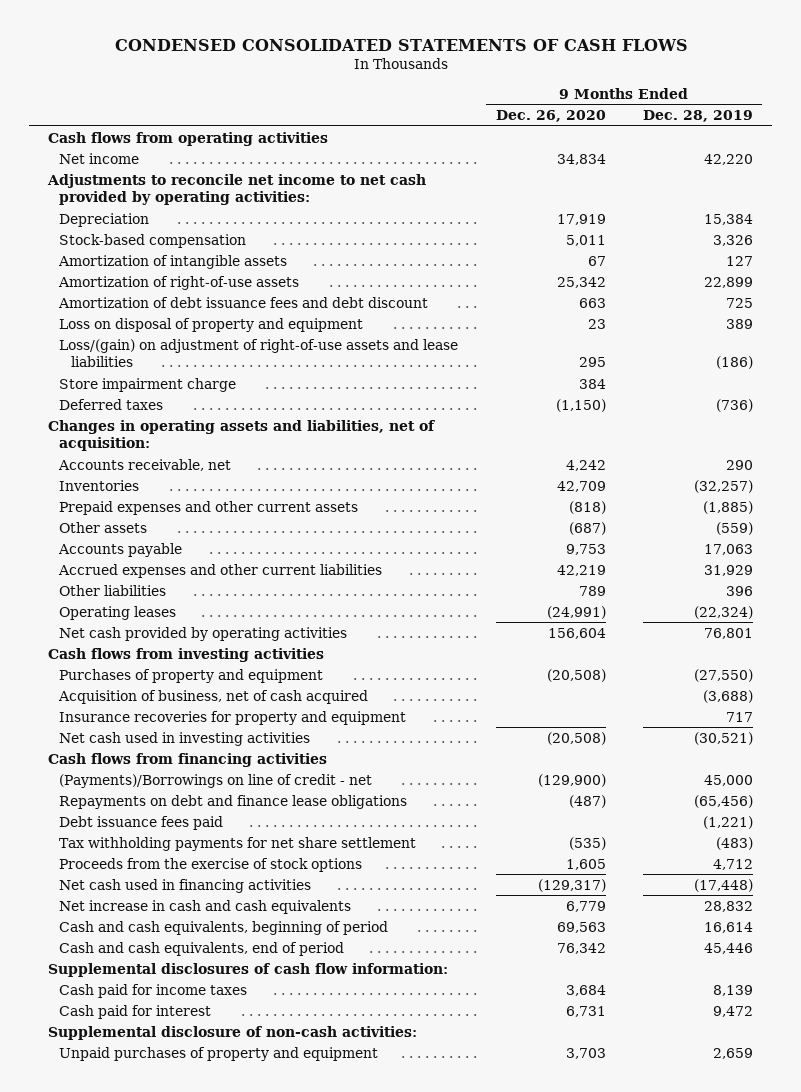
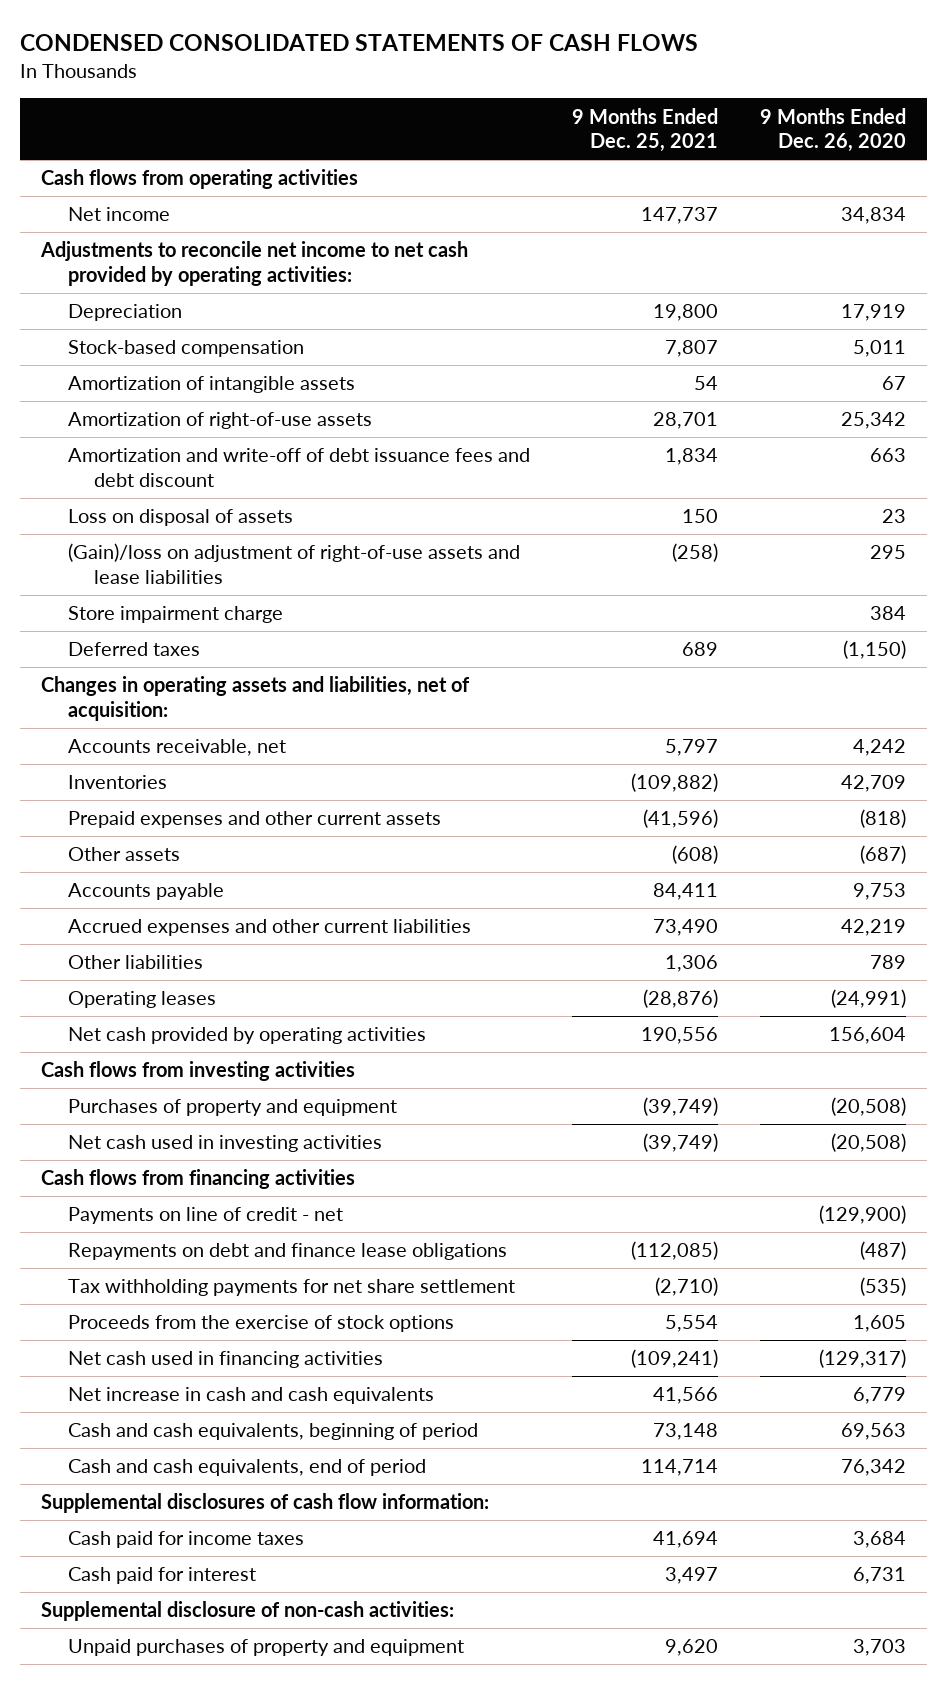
[643,110,754,123] Dec. 28, 2019 -> none
none -> [572,107,719,153] 9 Months Ended Dec. 25, 2021
[58,296,429,308] Amortization of debt issuance fees and debt discount -> [67,448,530,488] Amortization and write-off of debt issuance fees and debt discount
[59,317,364,332] Loss on disposal of property and equipment -> [67,509,293,527] Loss on disposal of assets
[59,338,459,368] Loss/(gain) on adjustment of right-of-use assets and lease liabilities -> [67,543,520,585] (Gain)/loss on adjustment of right-of-use assets and lease liabilities
[58,689,369,704] Acquisition of business, net of cash acquired -> none
[59,710,407,725] Insurance recoveries for property and equipment -> none
[59,773,373,788] (Payments)/Borrowings on line of credit - net -> [67,1207,343,1225] Payments on line of credit - net
[59,815,224,830] Debt issuance fees paid -> none

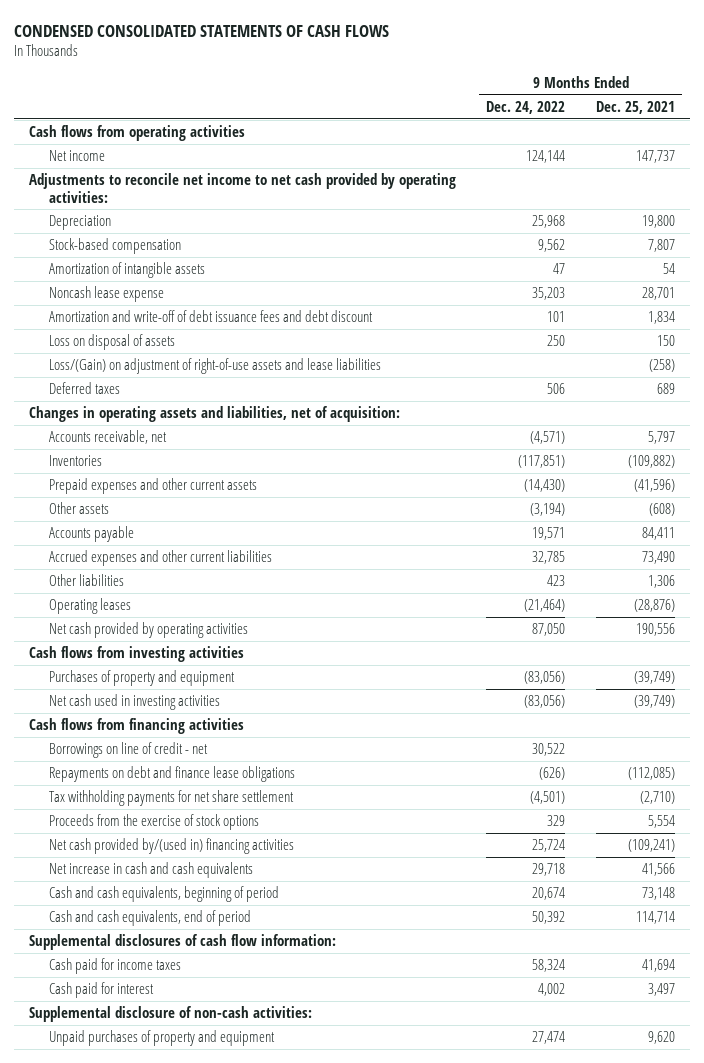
[760,107,907,153] 9 Months Ended Dec. 26, 2020 -> none
none -> [486,100,566,114] Dec. 24, 2022
[67,412,372,430] Amortization of right-of-use assets -> [48,286,164,303] Noncash lease expense
[67,606,283,624] Store impairment charge -> none
[67,543,520,585] (Gain)/loss on adjustment of right-of-use assets and lease liabilities -> [48,358,381,375] Loss/(Gain) on adjustment of right-of-use assets and lease liabilities
[67,1207,343,1225] Payments on line of credit - net -> [48,742,208,759] Borrowings on line of credit - net
[67,1351,383,1369] Net cash used in financing activities -> [48,838,294,855] Net cash provided by/(used in) financing activities

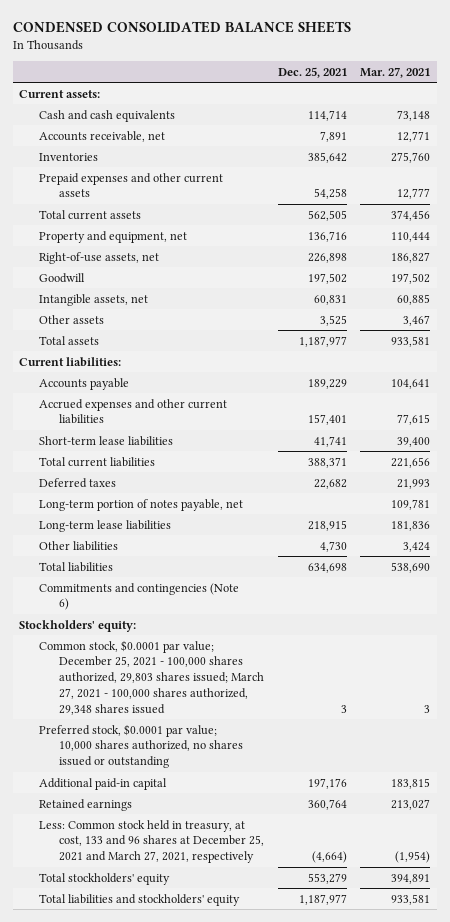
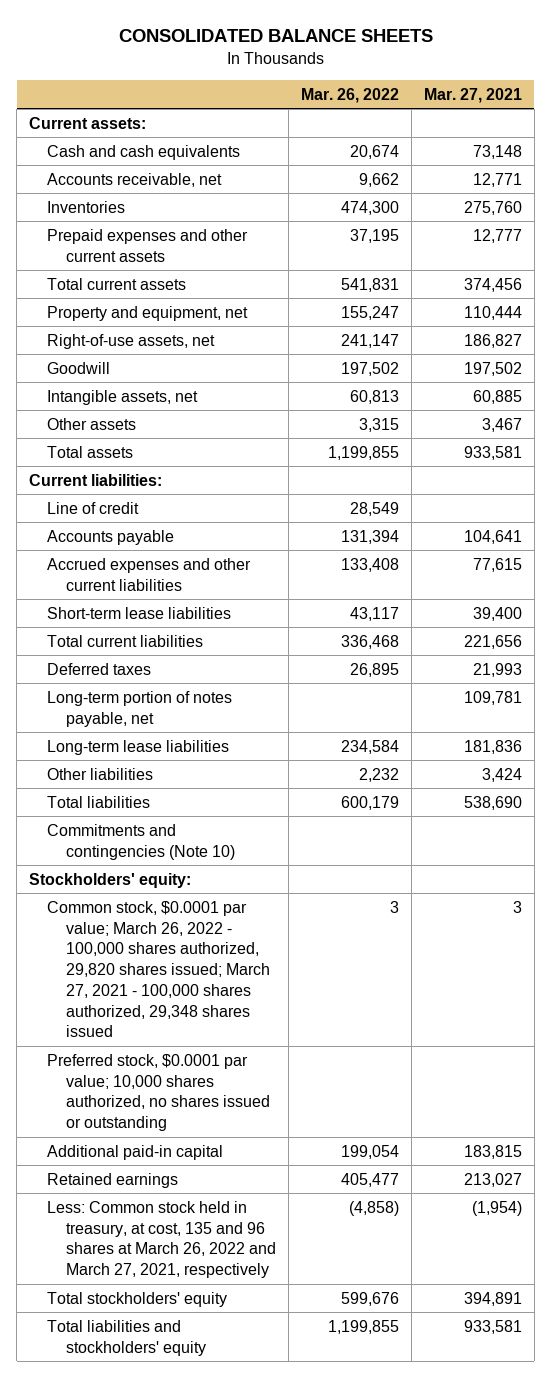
[12,20,351,33] CONDENSED CONSOLIDATED BALANCE SHEETS -> [118,28,433,42] CONSOLIDATED BALANCE SHEETS
[277,66,347,78] Dec. 25, 2021 -> none
none -> [300,87,399,103] Mar. 26, 2022
none -> [47,501,140,514] Line of credit
[39,582,240,611] Commitments and contingencies (Note 6) -> [47,823,235,860] Commitments and contingencies (Note 10)
[39,639,265,715] Common stock, $0.0001 par value; December 25, 2021 - 100,000 shares authorized, 29,803 shares issued; March 27, 2021 - 100,000 shares authorized, 29,348 shares issued -> [47,900,270,1038] Common stock, $0.0001 par value; March 26, 2022 - 100,000 shares authorized, 29,820 shares issued; March 27, 2021 - 100,000 shares authorized, 29,348 shares issued
[39,819,265,864] Less: Common stock held in treasury, at cost, 133 and 96 shares at December 25, 2021 and March 27, 2021, respectively -> [47,1200,276,1279] Less: Common stock held in treasury, at cost, 135 and 96 shares at March 26, 2022 and March 27, 2021, respectively

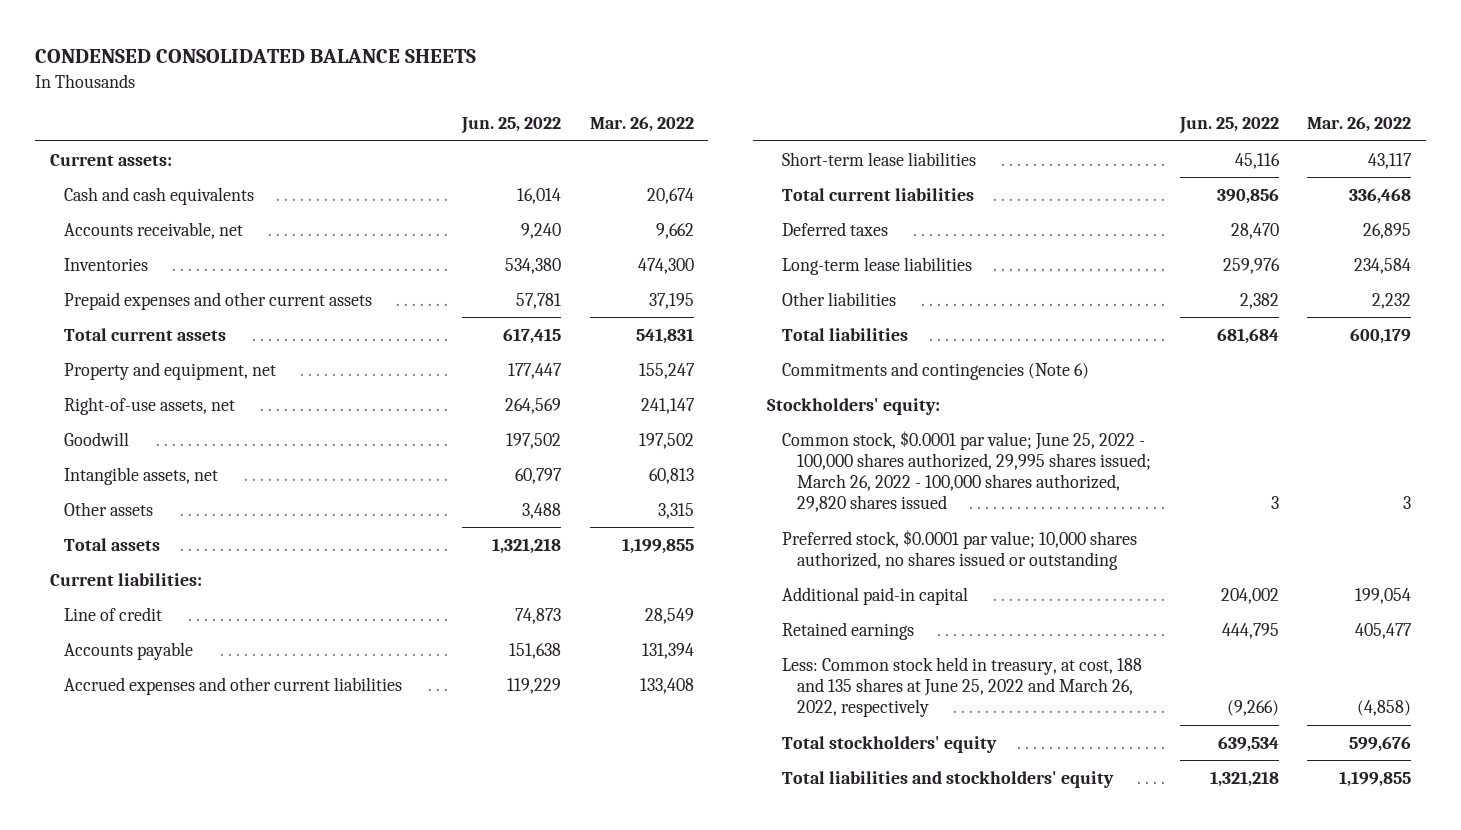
[118,28,433,42] CONSOLIDATED BALANCE SHEETS -> [35,49,477,64] CONDENSED CONSOLIDATED BALANCE SHEETS
[423,87,522,103] Mar. 27, 2021 -> none
none -> [460,117,561,135] Jun. 25, 2022
[47,690,233,727] Long-term portion of notes payable, net -> none
[47,823,235,860] Commitments and contingencies (Note 10) -> [782,361,1090,380] Commitments and contingencies (Note 6)
[47,900,270,1038] Common stock, $0.0001 par value; March 26, 2022 - 100,000 shares authorized, 29,820 shares issued; March 27, 2021 - 100,000 shares authorized, 29,348 shares issued -> [782,430,1151,513] Common stock, $0.0001 par value; June 25, 2022 - 100,000 shares authorized, 29,995 shares issued; March 26, 2022 - 100,000 shares authorized, 29,820 shares issued
[47,1200,276,1279] Less: Common stock held in treasury, at cost, 135 and 96 shares at March 26, 2022 and March 27, 2021, respectively -> [782,656,1143,718] Less: Common stock held in treasury, at cost, 188 and 135 shares at June 25, 2022 and March 26, 2022, respectively

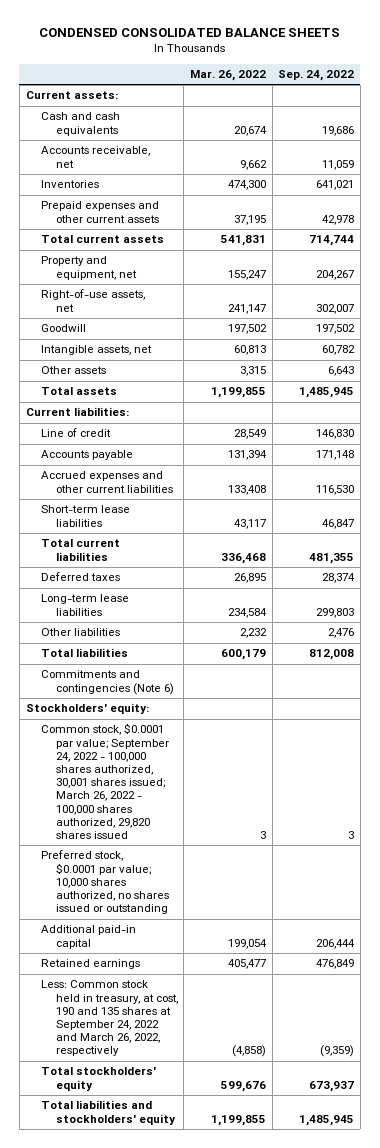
[460,117,561,135] Jun. 25, 2022 -> none
none -> [278,70,355,82] Sep. 24, 2022
[782,430,1151,513] Common stock, $0.0001 par value; June 25, 2022 - 100,000 shares authorized, 29,995 shares issued; March 26, 2022 - 100,000 shares authorized, 29,820 shares issued -> [40,723,169,839] Common stock, $0.0001 par value; September 24, 2022 - 100,000 shares authorized, 30,001 shares issued; March 26, 2022 - 100,000 shares authorized, 29,820 shares issued
[782,656,1143,718] Less: Common stock held in treasury, at cost, 188 and 135 shares at June 25, 2022 and March 26, 2022, respectively -> [40,980,178,1057] Less: Common stock held in treasury, at cost, 190 and 135 shares at September 24, 2022 and March 26, 2022, respectively

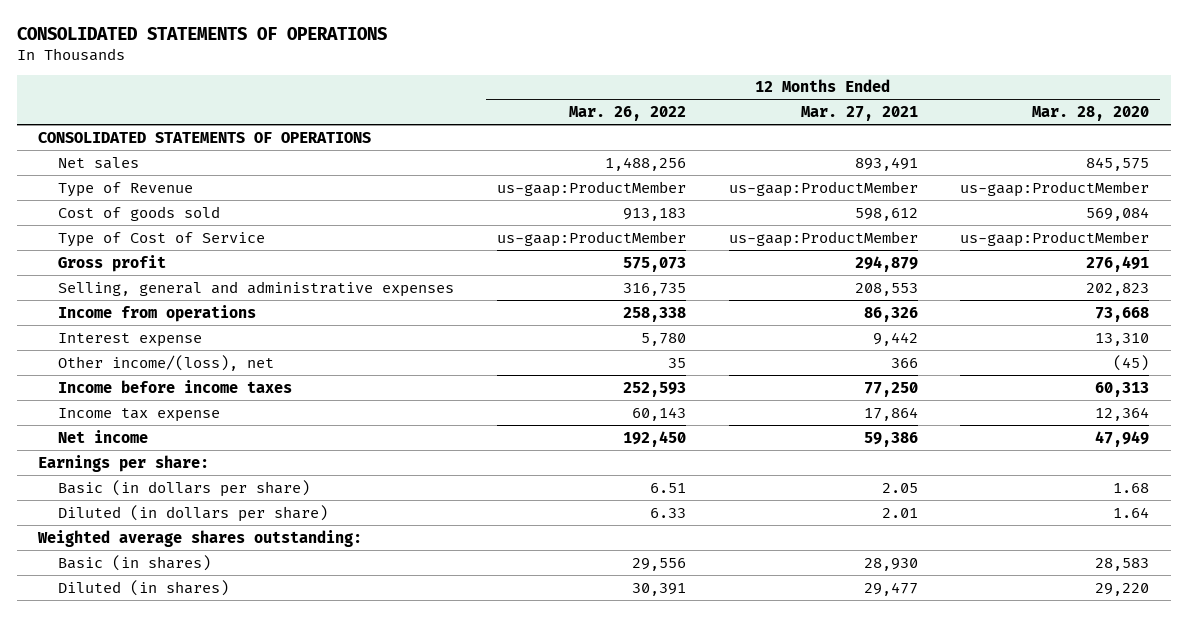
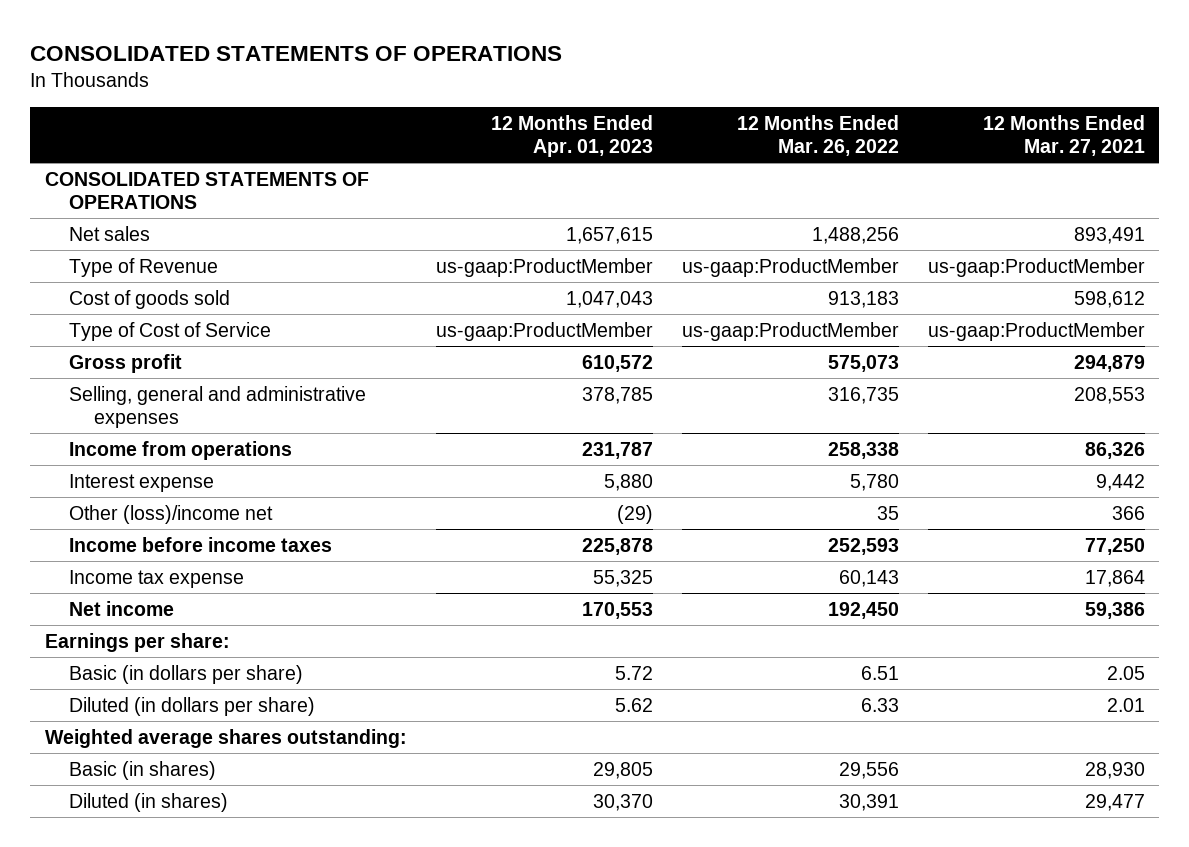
[1032,106,1150,122] Mar. 28, 2020 -> none
none -> [490,115,653,157] 12 Months Ended Apr. 01, 2023
[58,354,275,371] Other income/(loss), net -> [69,504,274,524] Other (loss)/income net

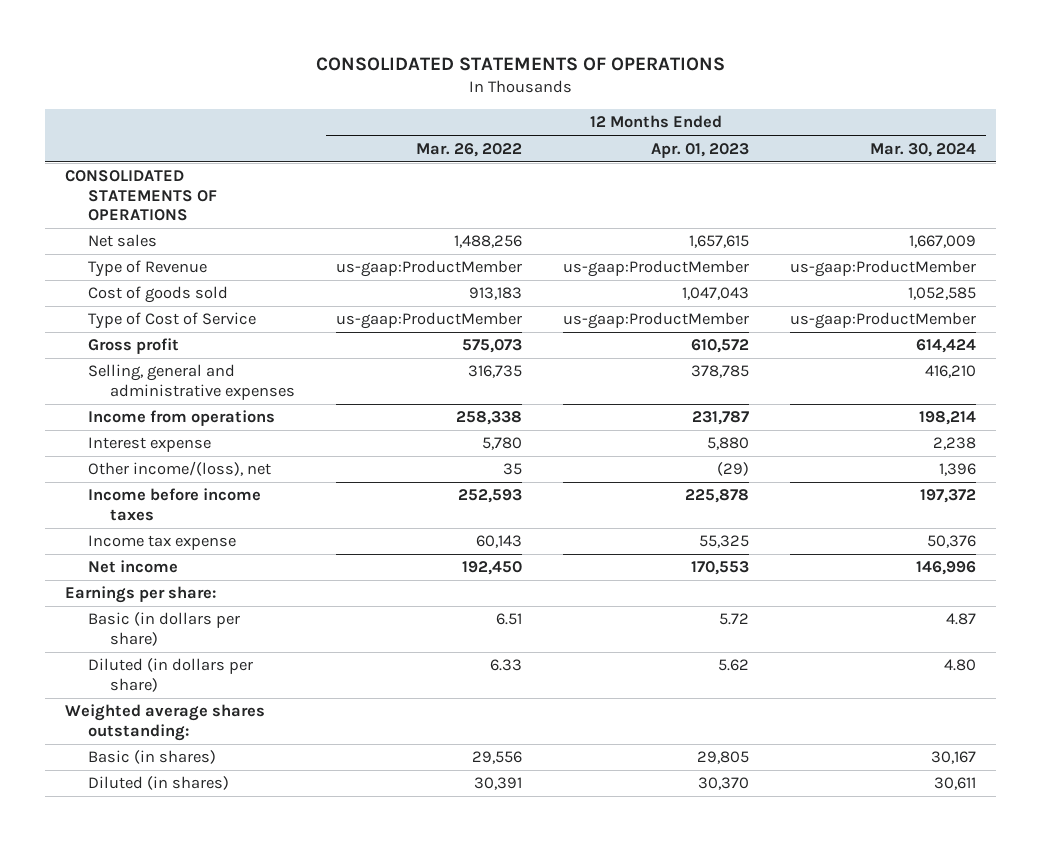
[982,115,1145,156] 12 Months Ended Mar. 27, 2021 -> none
none -> [869,142,976,157] Mar. 30, 2024
[69,504,274,524] Other (loss)/income net -> [87,461,271,477] Other income/(loss), net

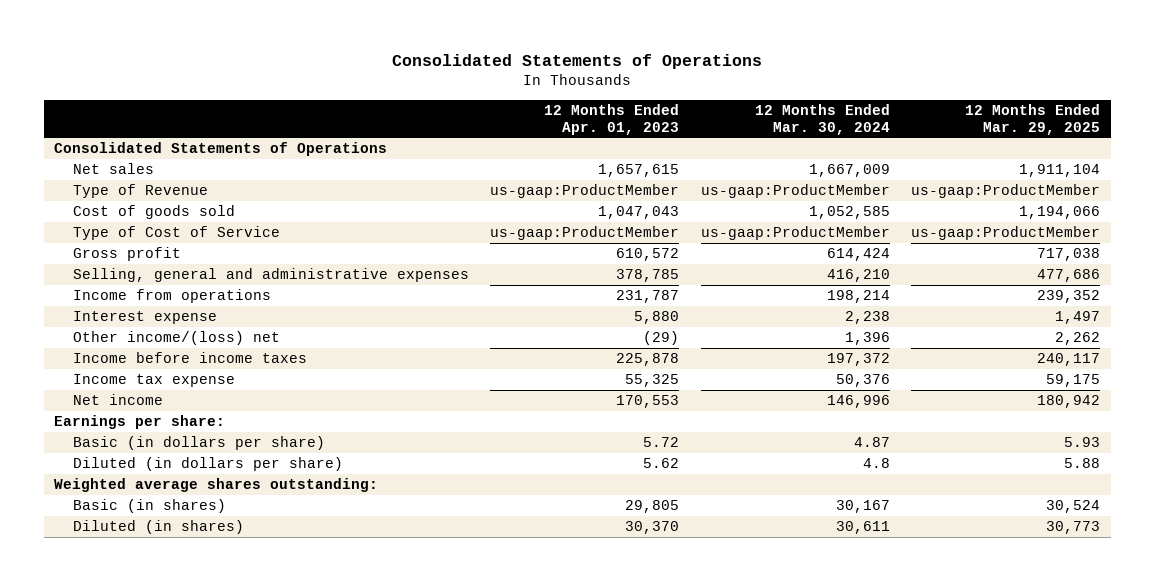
[315,57,725,72] CONSOLIDATED STATEMENTS OF OPERATIONS -> [392,53,763,69] Consolidated Statements of Operations
[416,142,523,157] Mar. 26, 2022 -> none
none -> [965,103,1101,135] 12 Months Ended Mar. 29, 2025
[65,170,217,221] CONSOLIDATED STATEMENTS OF OPERATIONS -> [54,142,388,157] Consolidated Statements of Operations
[87,461,271,477] Other income/(loss), net -> [72,331,280,346] Other income/(loss) net
[943,659,976,672] 4.80 -> [862,458,890,469] 4.8

